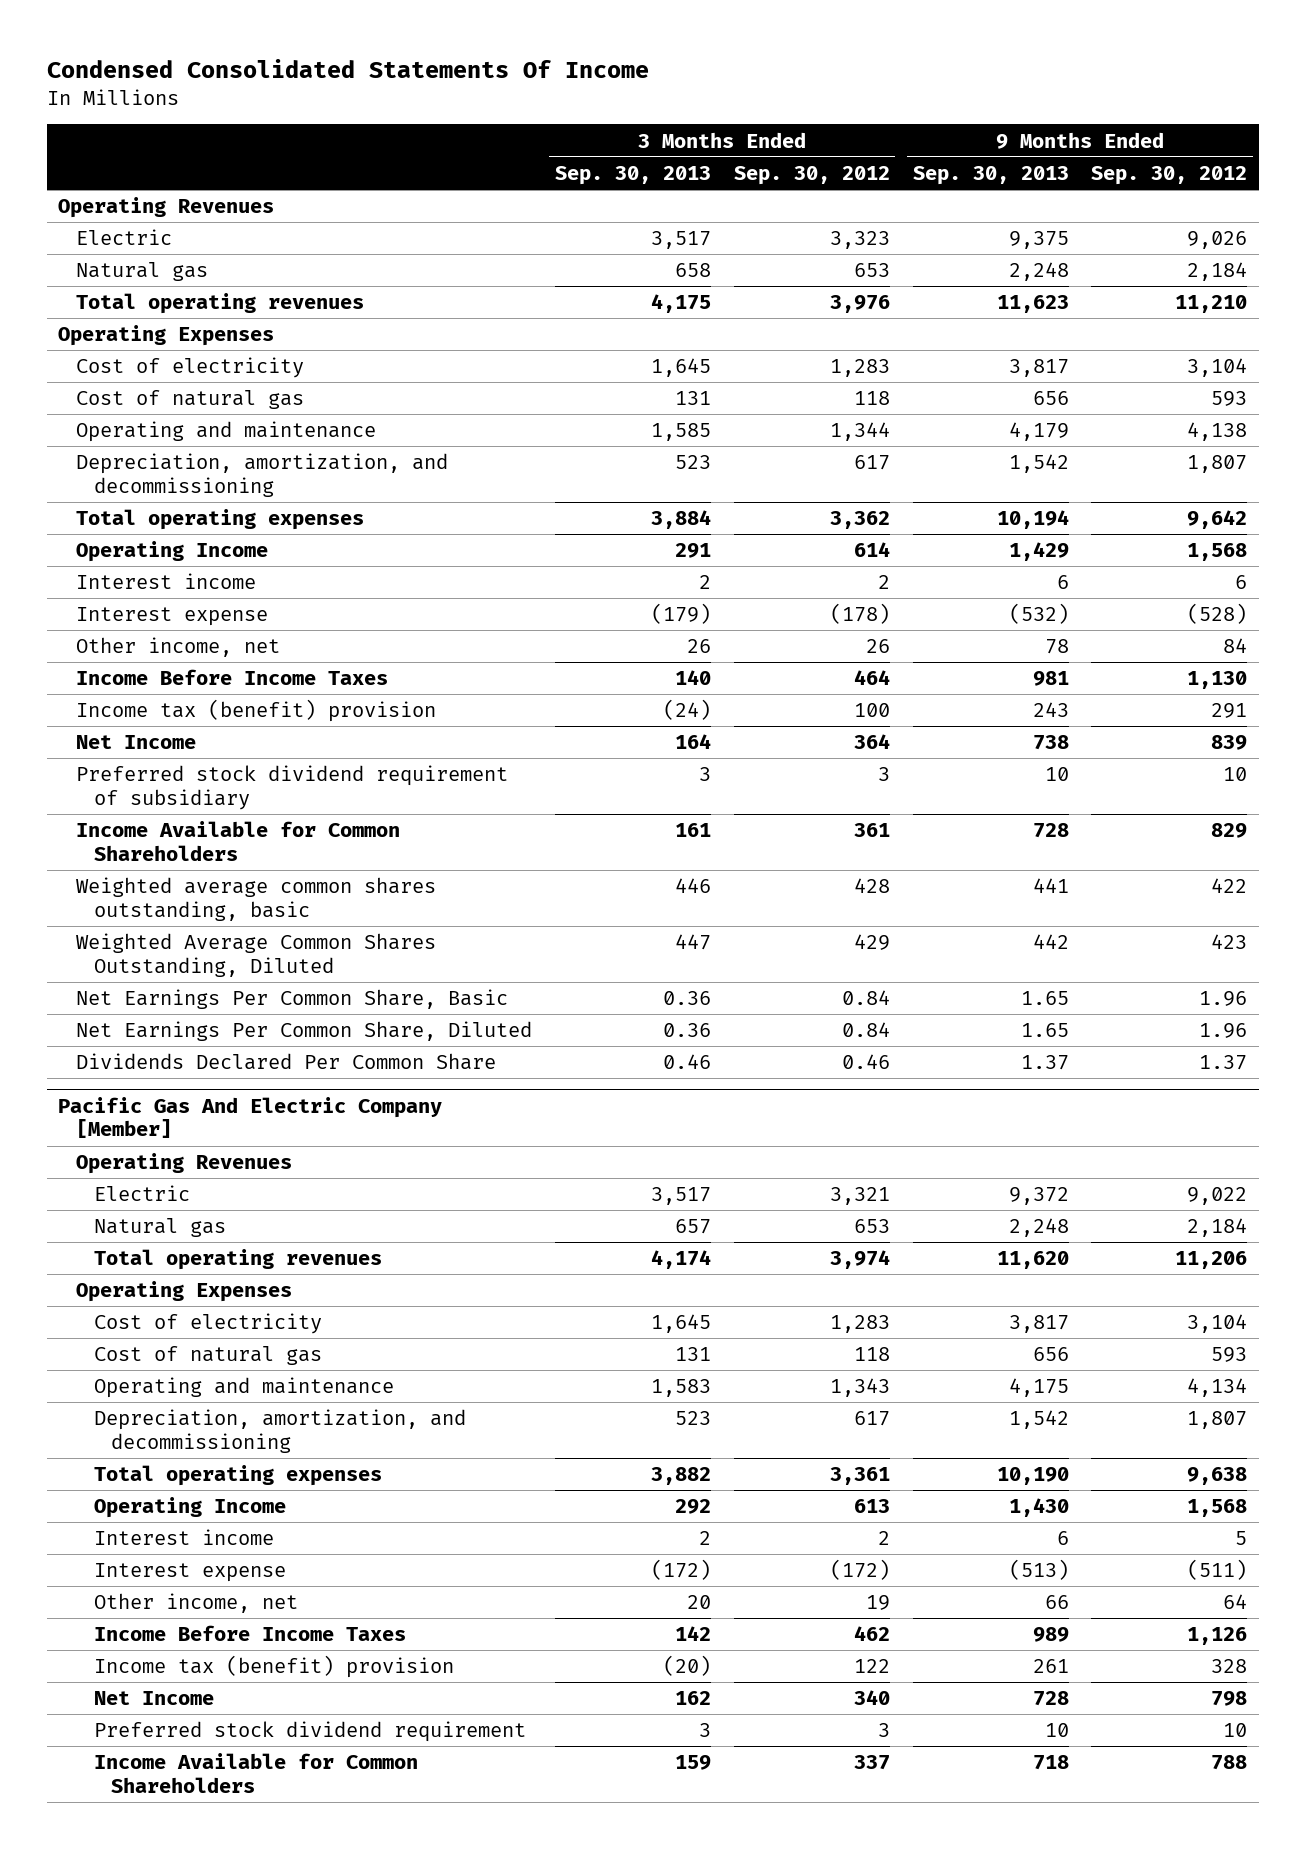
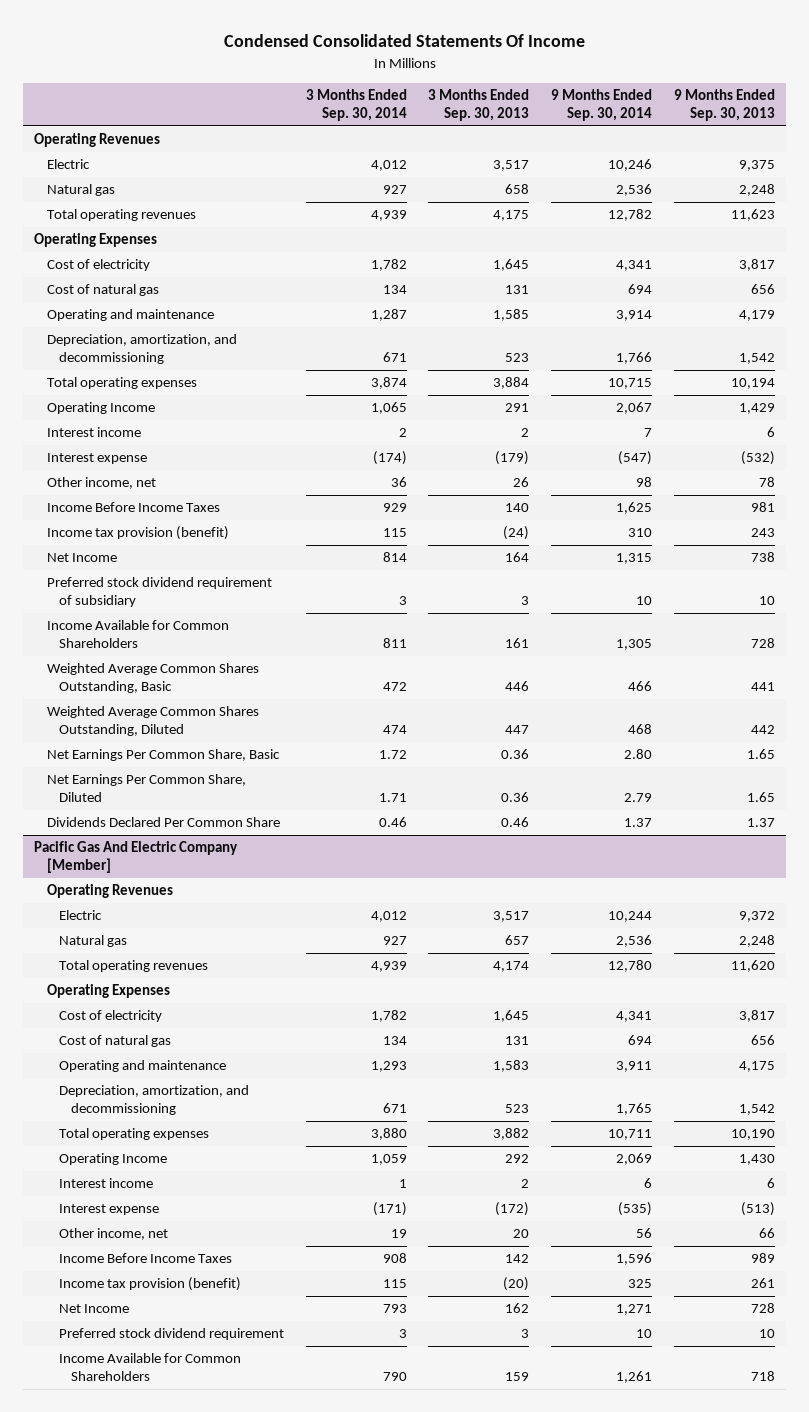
[733,165,890,185] Sep. 30, 2012 -> none
[1091,165,1248,185] Sep. 30, 2012 -> none
none -> [305,89,407,122] 3 Months Ended Sep. 30, 2014
none -> [551,89,653,122] 9 Months Ended Sep. 30, 2014
[76,699,437,723] Income tax (benefit) provision -> [46,526,229,541] Income tax provision (benefit)
[76,877,437,921] Weighted average common shares outstanding, basic -> [46,663,259,694] Weighted Average Common Shares Outstanding, Basic
[93,1655,454,1679] Income tax (benefit) provision -> [58,1277,241,1292] Income tax provision (benefit)

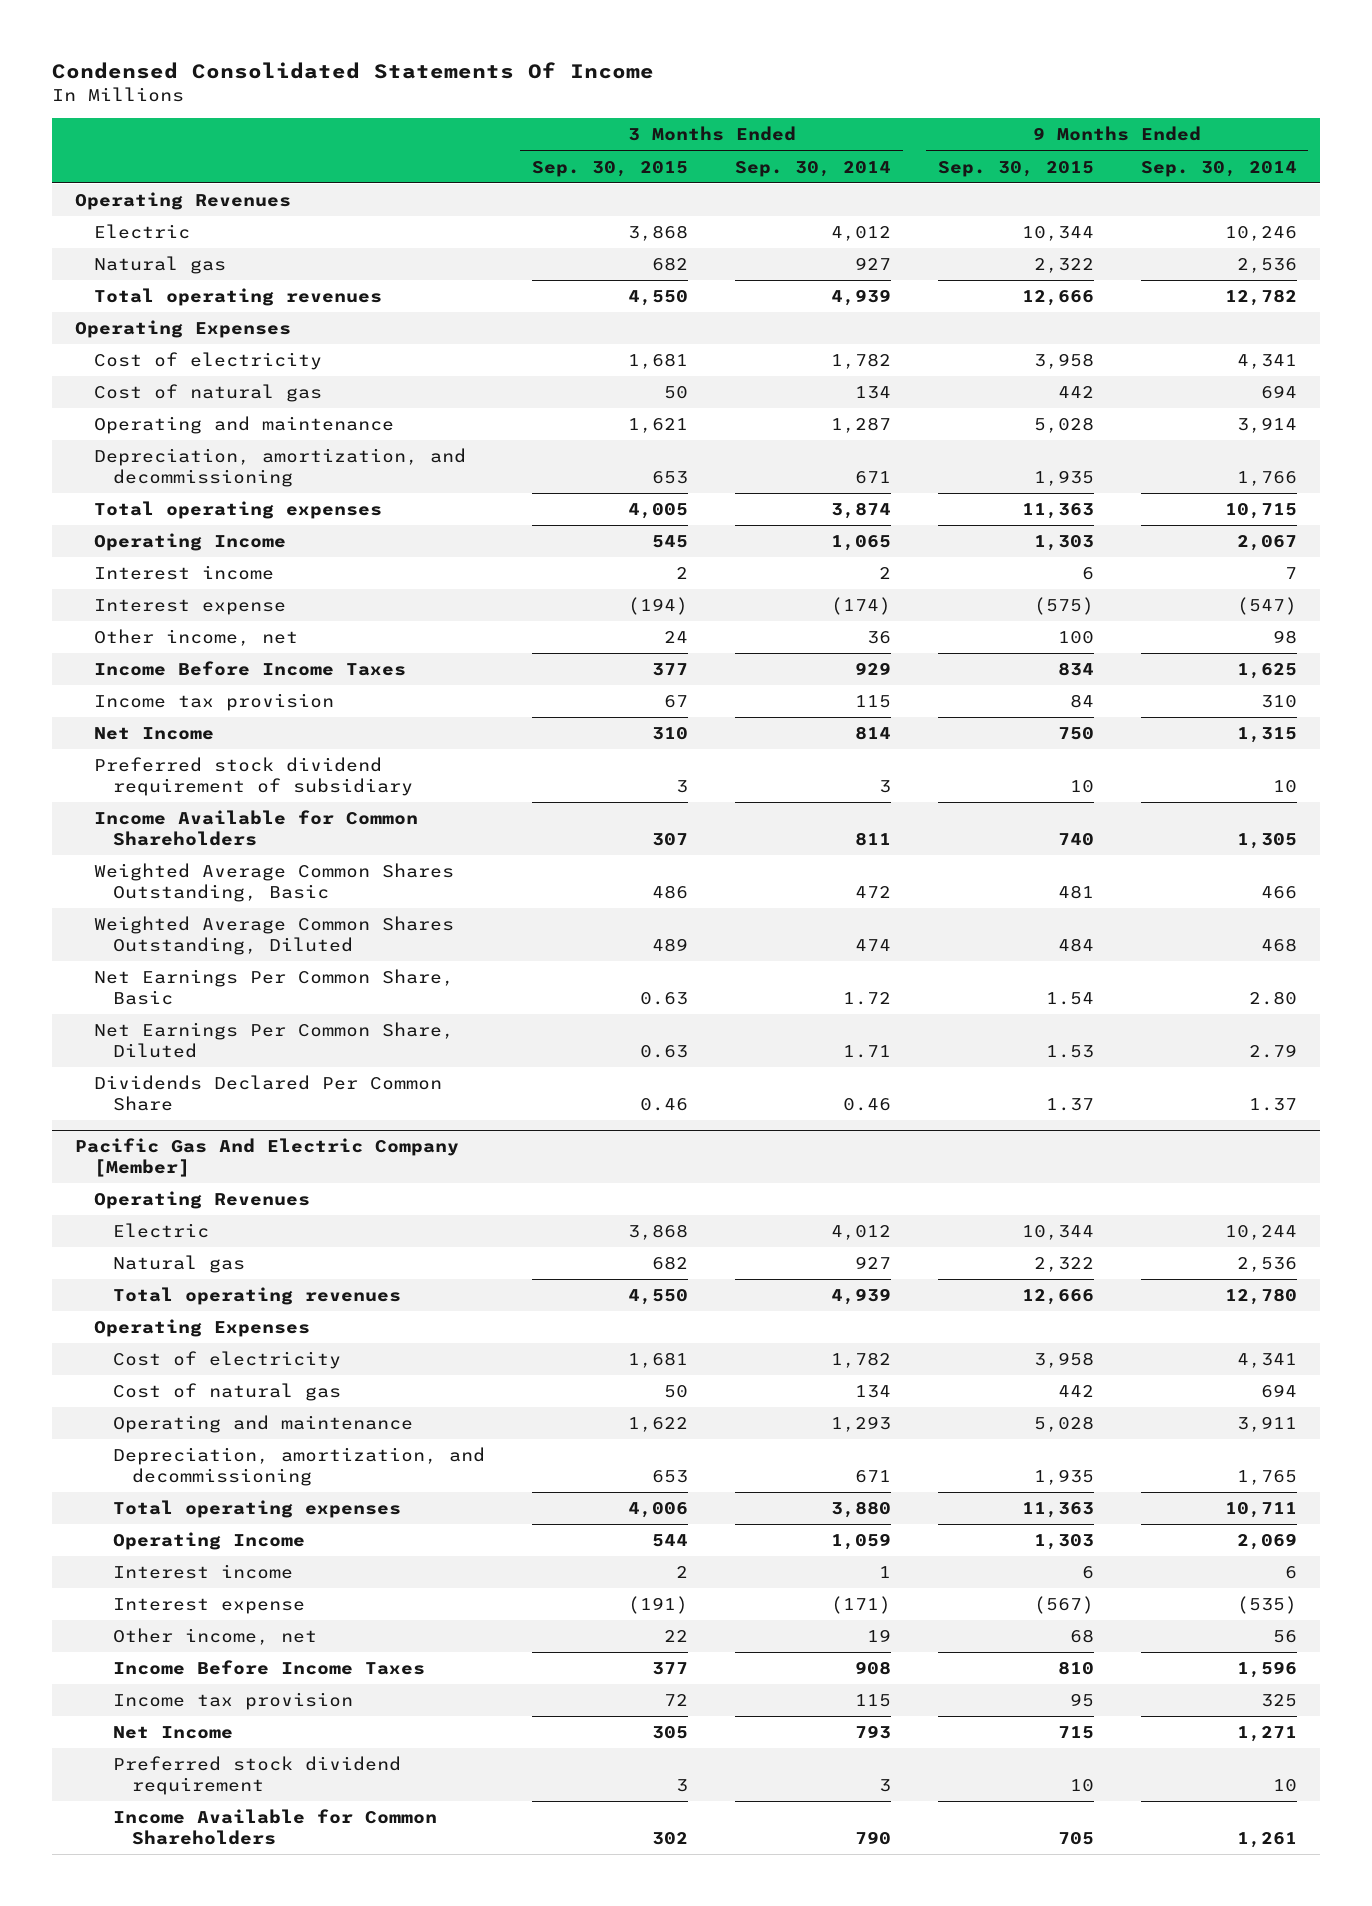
[428,89,530,122] 3 Months Ended Sep. 30, 2013 -> none
[674,89,776,122] 9 Months Ended Sep. 30, 2013 -> none
none -> [532,160,689,177] Sep. 30, 2015
none -> [937,160,1094,177] Sep. 30, 2015
[46,526,229,541] Income tax provision (benefit) -> [94,693,335,712] Income tax provision
[58,1277,241,1292] Income tax provision (benefit) -> [113,1692,354,1711] Income tax provision

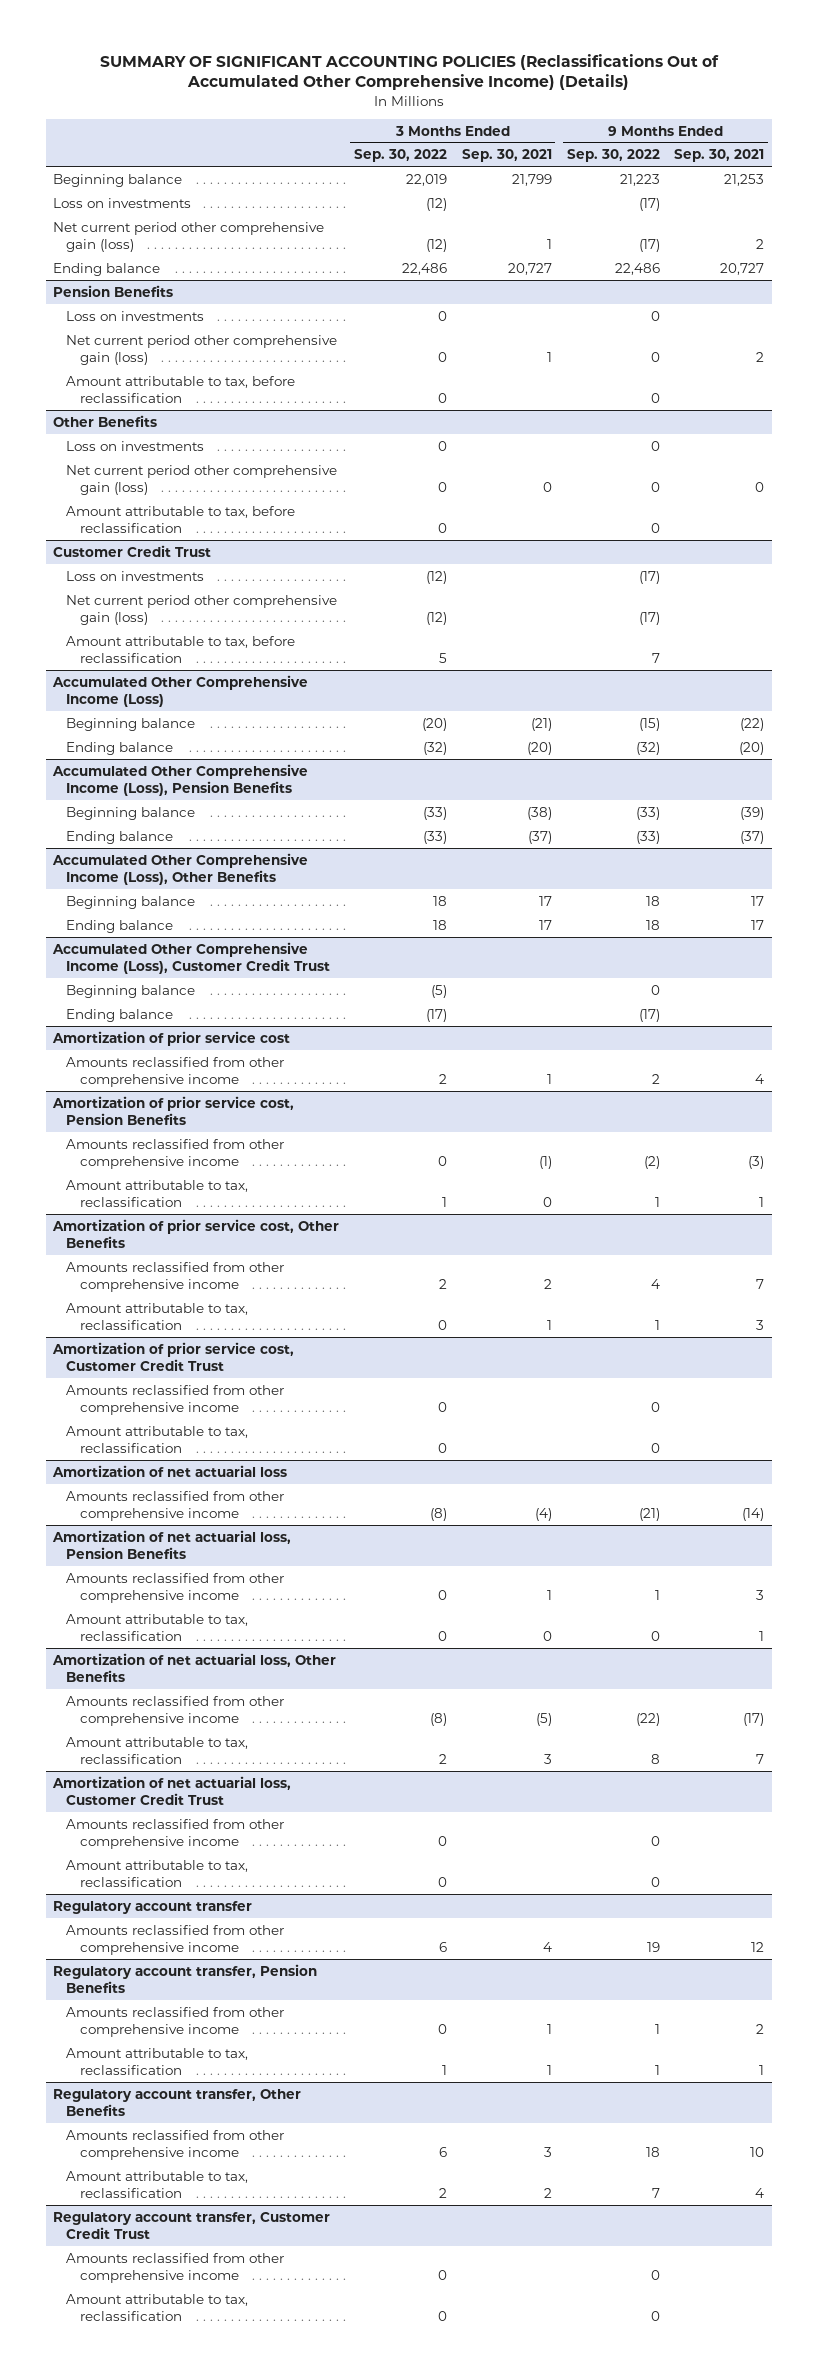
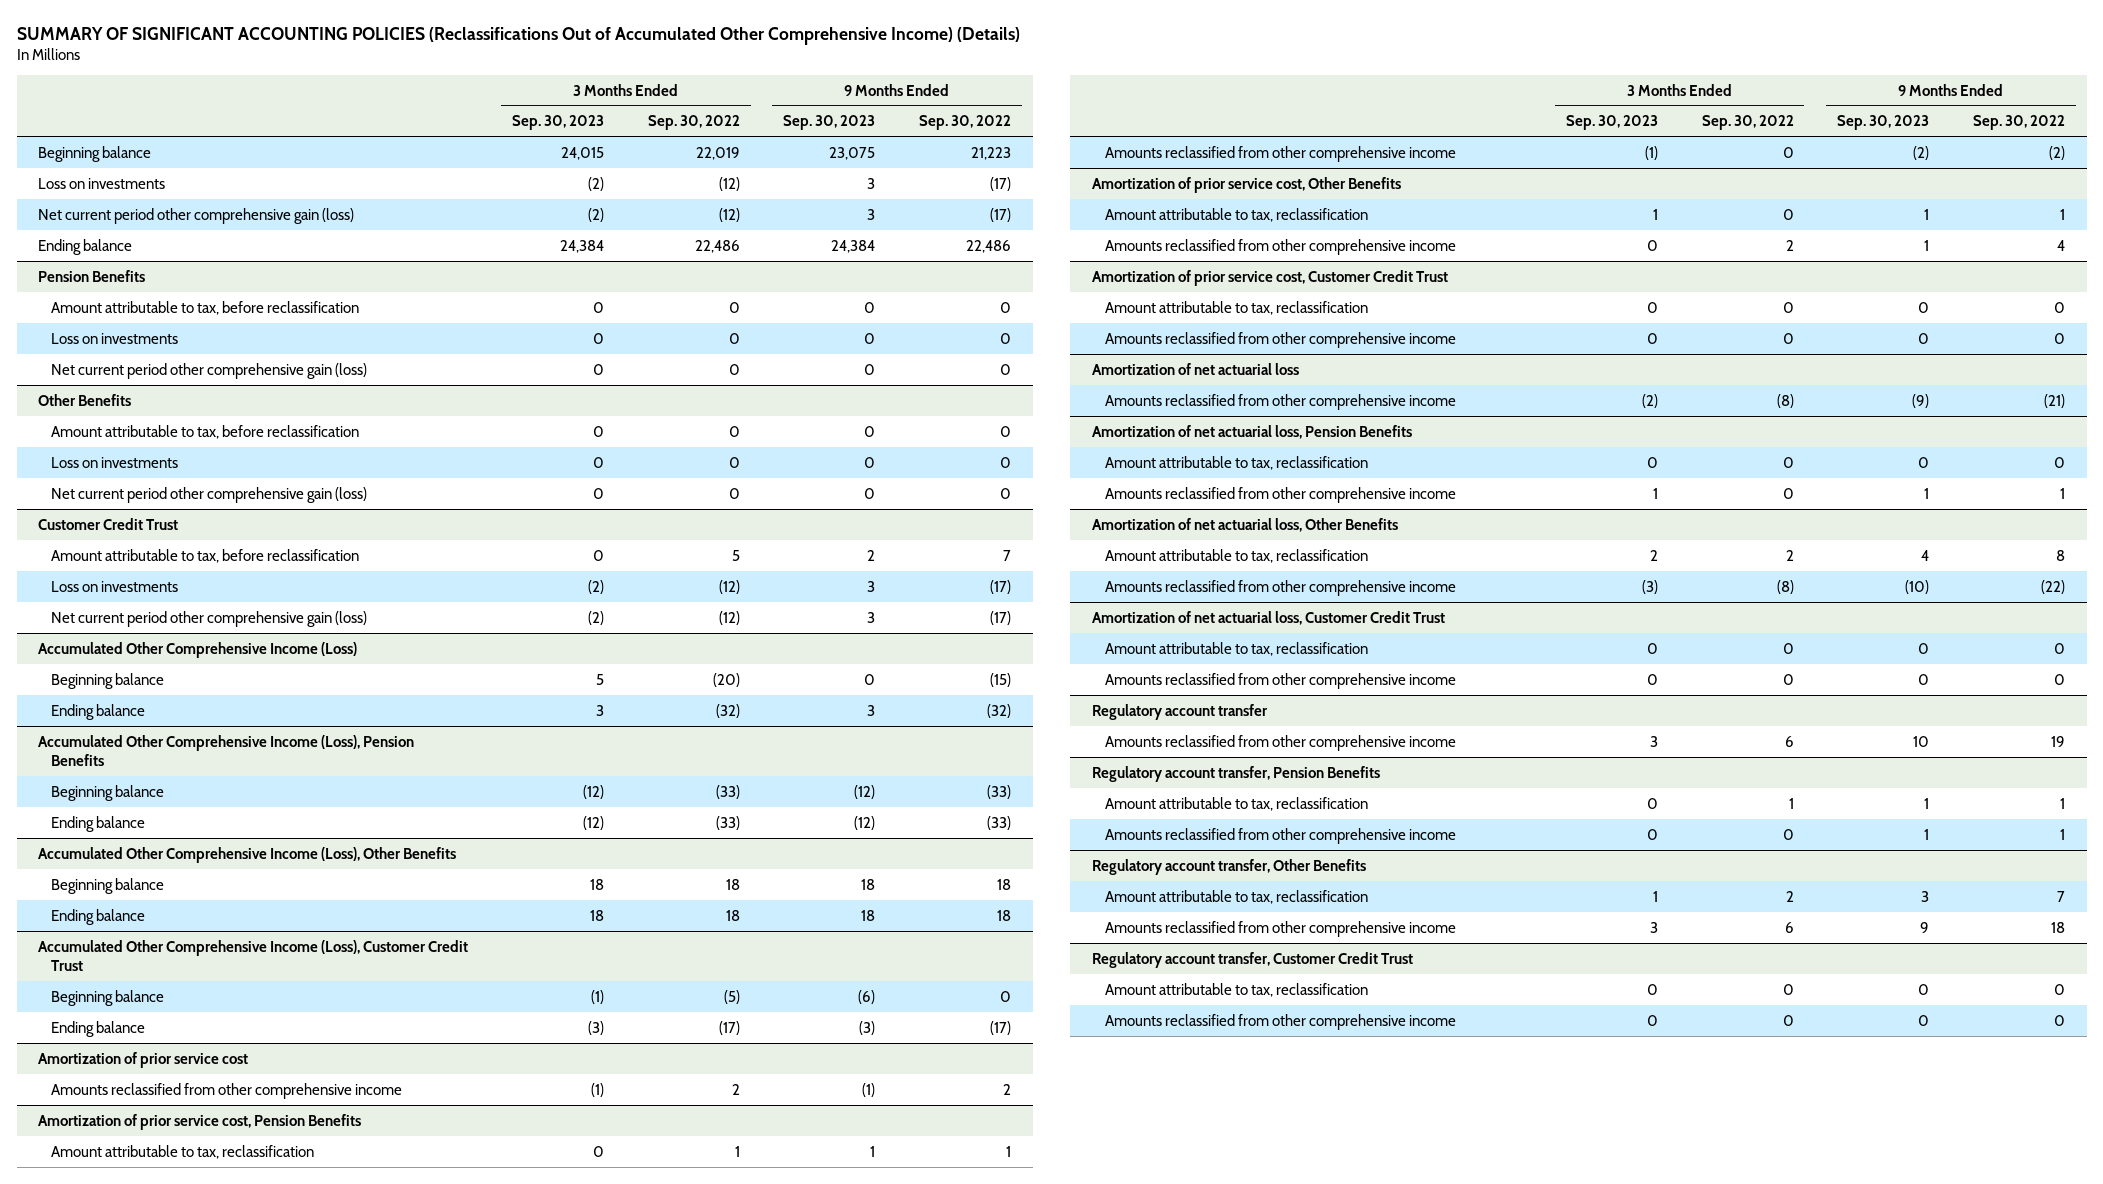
[461,149,552,163] Sep. 30, 2021 -> none
[674,149,765,163] Sep. 30, 2021 -> none
none -> [512,115,605,131] Sep. 30, 2023
none -> [783,115,876,131] Sep. 30, 2023
[66,375,296,403] Amount attributable to tax, before reclassification -> [51,300,360,315] Amount attributable to tax, before reclassification
[66,505,296,533] Amount attributable to tax, before reclassification -> [51,424,360,439] Amount attributable to tax, before reclassification
[66,635,296,663] Amount attributable to tax, before reclassification -> [51,548,360,563] Amount attributable to tax, before reclassification
[66,1138,285,1169] Amounts reclassified from other comprehensive income -> [1104,145,1456,162] Amounts reclassified from other comprehensive income
[66,1261,285,1292] Amounts reclassified from other comprehensive income -> [1104,238,1456,255] Amounts reclassified from other comprehensive income
[66,1384,285,1415] Amounts reclassified from other comprehensive income -> [1104,331,1456,348] Amounts reclassified from other comprehensive income
[66,1572,285,1603] Amounts reclassified from other comprehensive income -> [1104,486,1456,503] Amounts reclassified from other comprehensive income
[66,1695,285,1726] Amounts reclassified from other comprehensive income -> [1104,579,1456,596] Amounts reclassified from other comprehensive income
[66,1818,285,1849] Amounts reclassified from other comprehensive income -> [1104,672,1456,689] Amounts reclassified from other comprehensive income
[66,2006,285,2037] Amounts reclassified from other comprehensive income -> [1104,827,1456,844] Amounts reclassified from other comprehensive income
[66,2129,285,2160] Amounts reclassified from other comprehensive income -> [1104,920,1456,937] Amounts reclassified from other comprehensive income
[66,2252,285,2283] Amounts reclassified from other comprehensive income -> [1104,1013,1456,1030] Amounts reclassified from other comprehensive income

